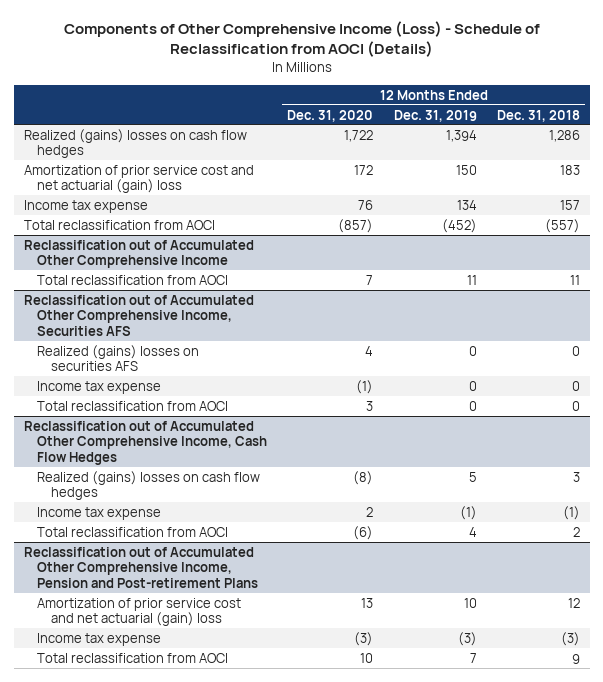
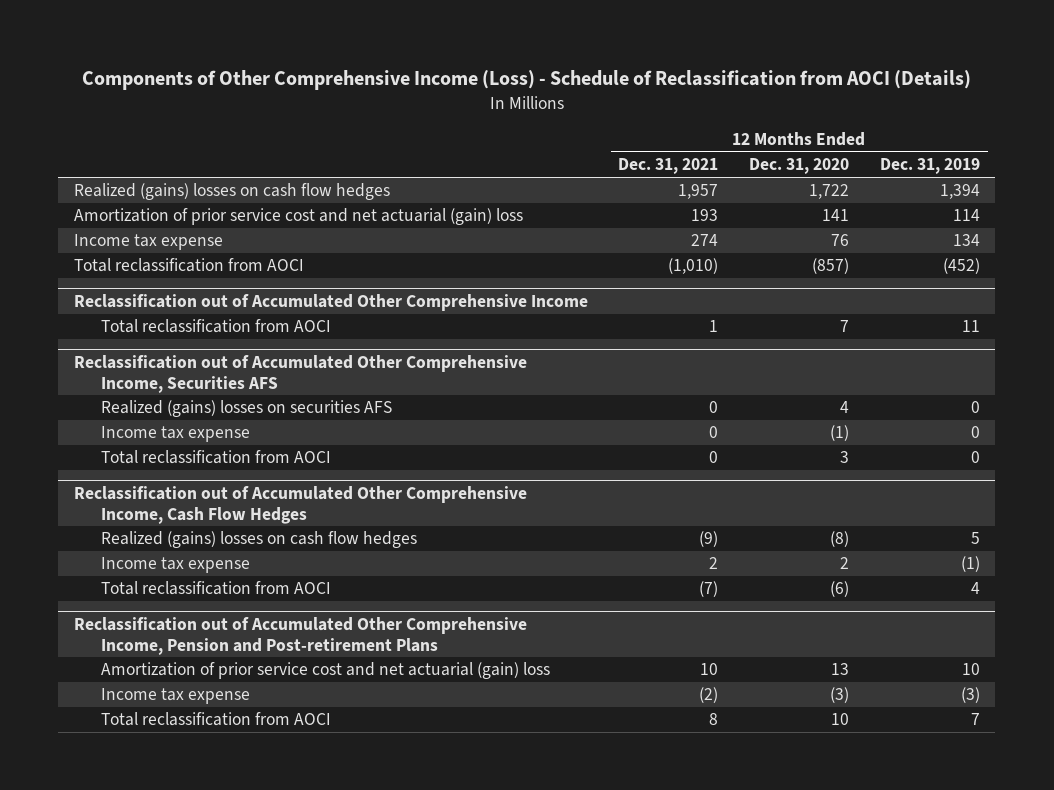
[496,109,580,122] Dec. 31, 2018 -> none
none -> [618,158,719,175] Dec. 31, 2021
[354,164,374,175] 172 -> [822,209,850,222] 141
[455,164,477,175] 150 -> [952,209,980,222] 114

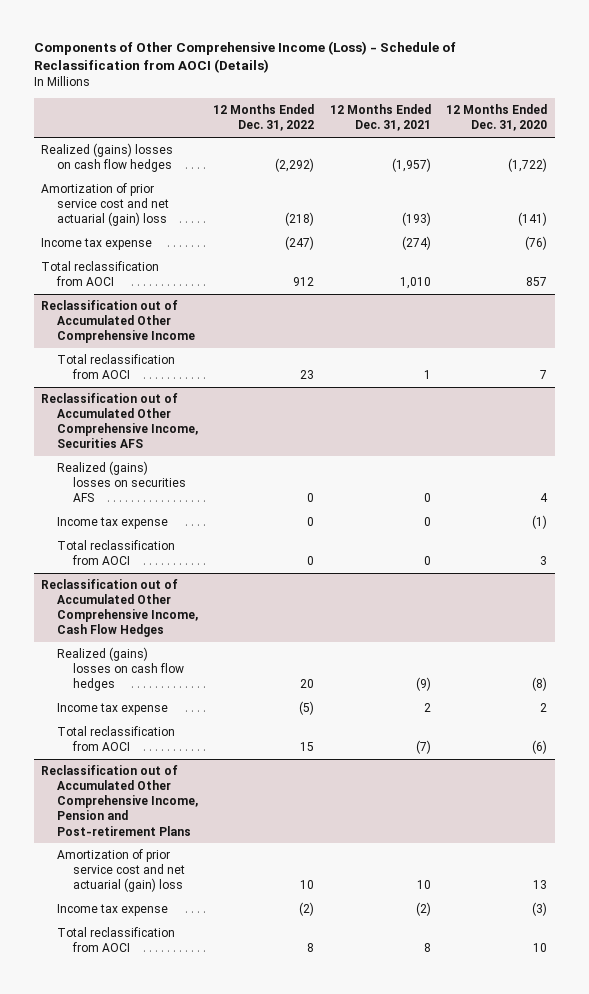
[879,158,980,175] Dec. 31, 2019 -> none
none -> [213,104,315,132] 12 Months Ended Dec. 31, 2022
[678,184,719,200] 1,957 -> [391,158,431,173] (1,957)
[809,184,850,200] 1,722 -> [508,158,548,173] (1,722)
[691,209,719,222] 193 -> [401,212,431,227] (193)
[822,209,850,222] 141 -> [518,212,548,227] (141)
[691,234,719,247] 274 -> [401,236,431,251] (274)
[831,234,850,247] 76 -> [525,236,548,251] (76)
[668,258,719,275] (1,010) -> [399,277,431,290] 1,010
[812,258,850,275] (857) -> [526,277,548,287] 857

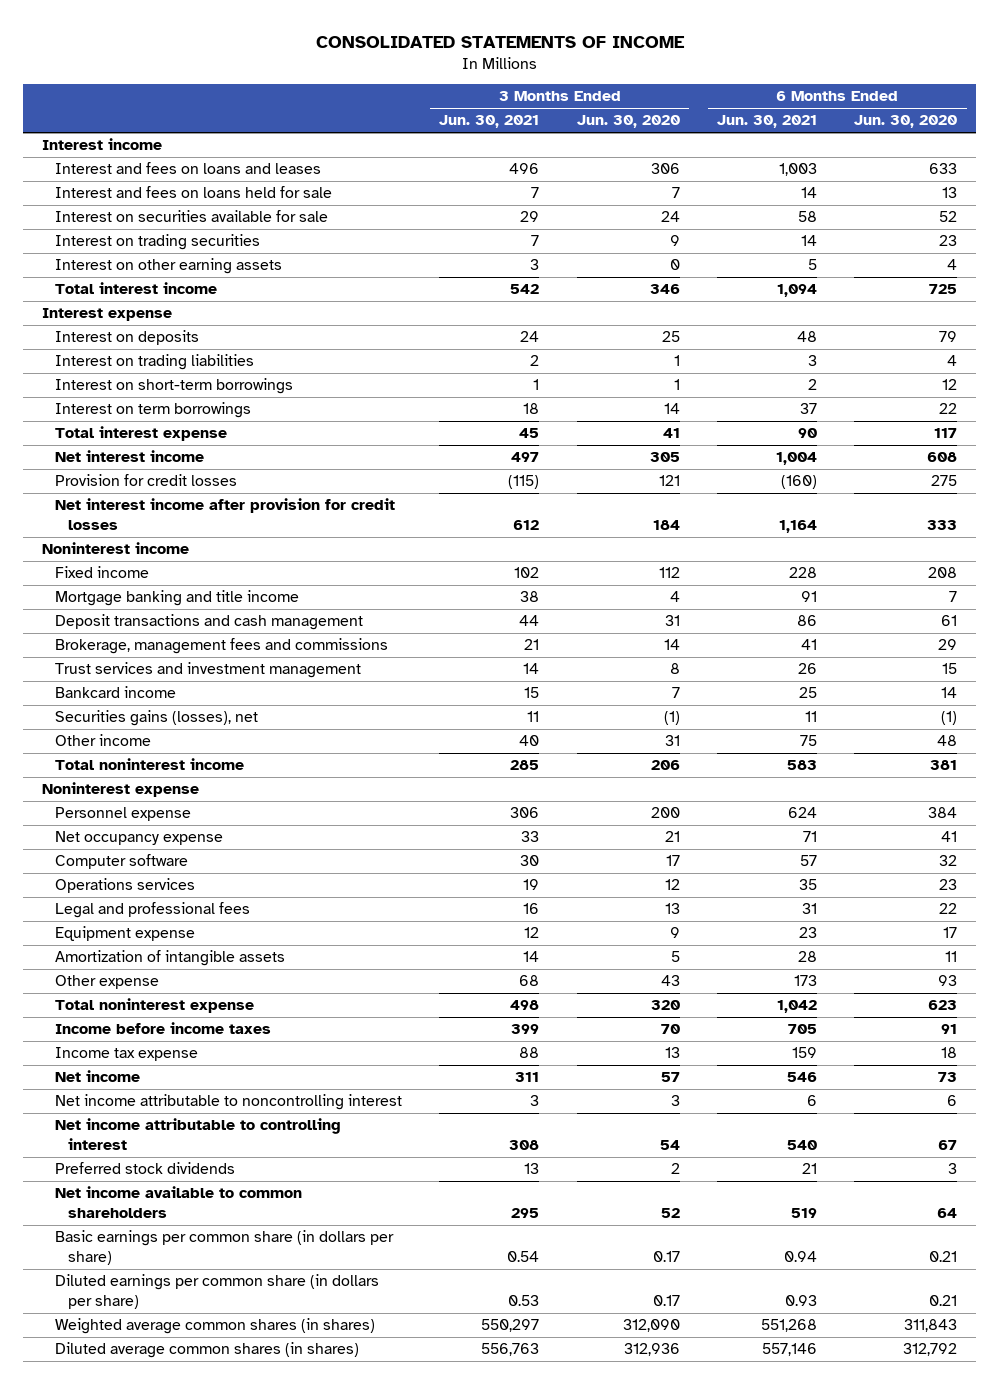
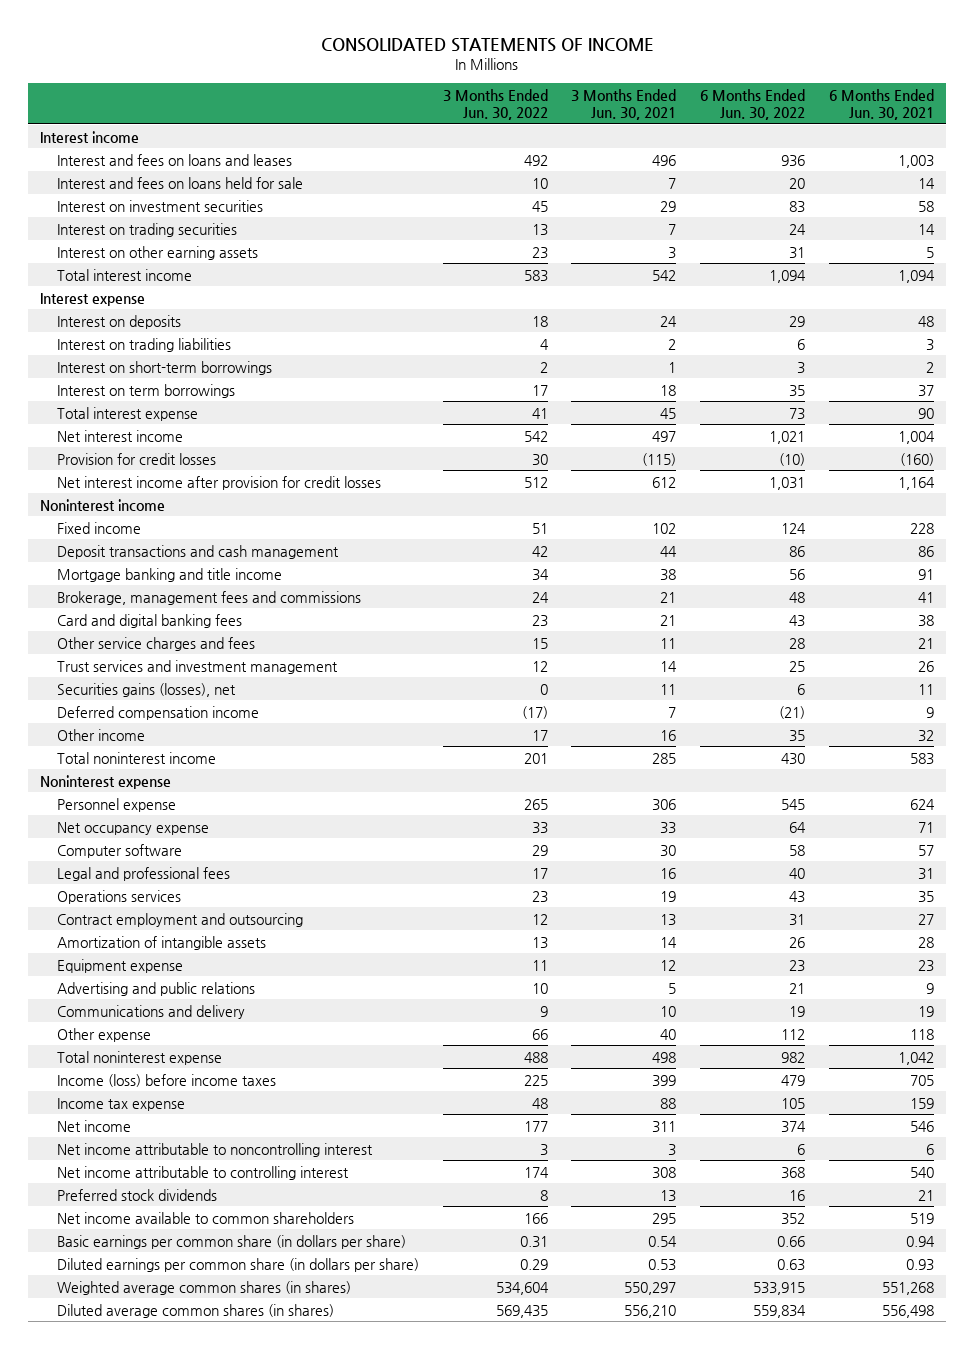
[576,115,680,129] Jun. 30, 2020 -> none
[854,115,958,129] Jun. 30, 2020 -> none
none -> [442,88,548,121] 3 Months Ended Jun. 30, 2022
none -> [700,88,806,121] 6 Months Ended Jun. 30, 2022
[55,210,329,223] Interest on securities available for sale -> [57,199,264,212] Interest on investment securities
[55,590,300,607] Mortgage banking and title income -> [57,567,283,582] Mortgage banking and title income
none -> [57,613,243,628] Card and digital banking fees
none -> [57,636,256,651] Other service charges and fees
[55,686,177,699] Bankcard income -> none
none -> [57,705,260,720] Deferred compensation income
[519,735,540,747] 40 -> [660,729,677,741] 16
[800,735,818,747] 75 -> [917,729,934,742] 32
[55,878,196,894] Operations services -> [57,889,182,904] Operations services
none -> [57,912,304,927] Contract employment and outsourcing
[55,926,196,942] Equipment expense -> [57,958,184,973] Equipment expense
none -> [57,981,256,996] Advertising and public relations
none -> [57,1004,246,1019] Communications and delivery
[519,975,540,987] 68 -> [660,1028,677,1040] 40
[794,975,818,987] 173 -> [909,1028,934,1040] 118
[55,1022,272,1035] Income before income taxes -> [57,1073,277,1087] Income (loss) before income taxes
[481,1343,540,1357] 556,763 -> [624,1304,677,1318] 556,210
[762,1343,818,1357] 557,146 -> [881,1304,934,1318] 556,498

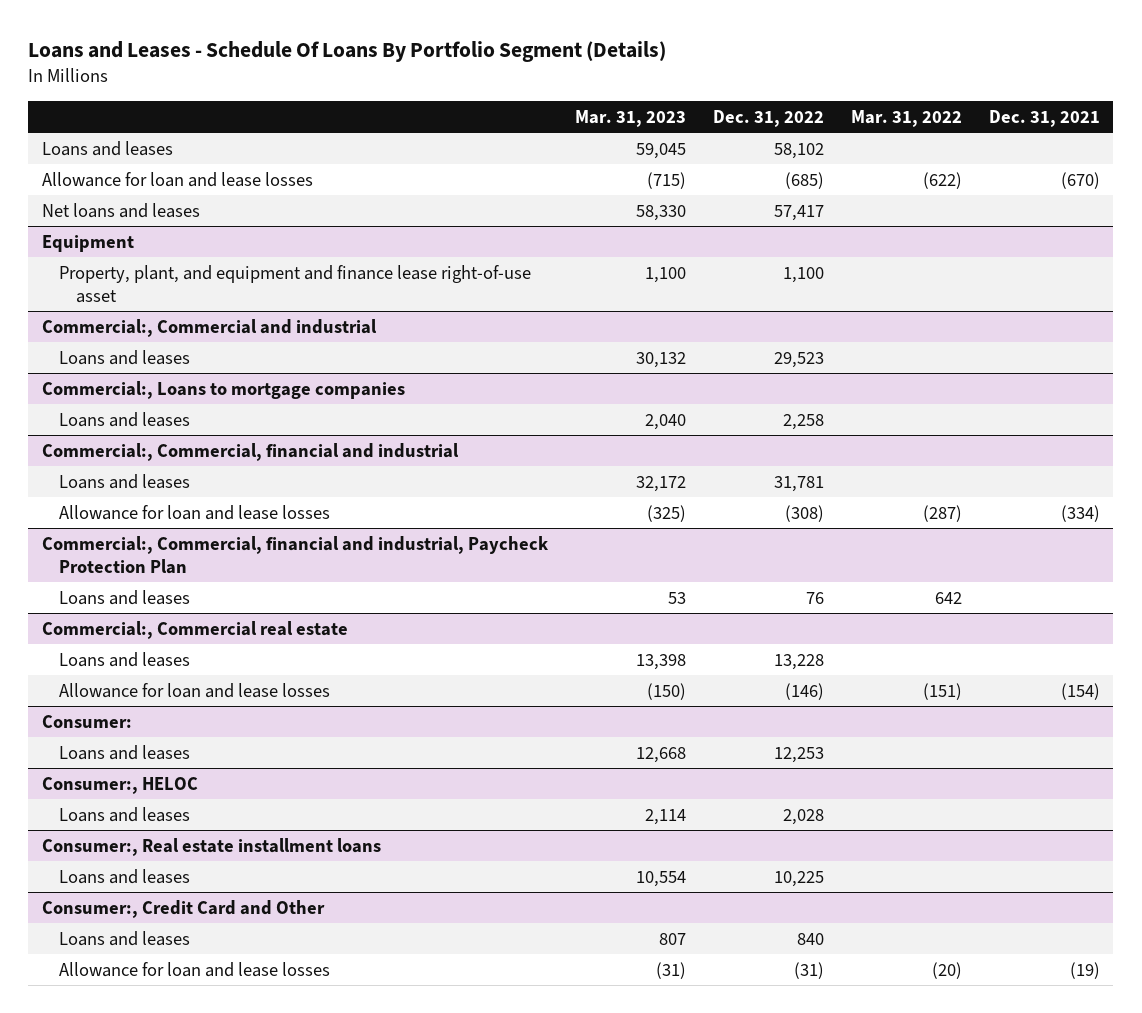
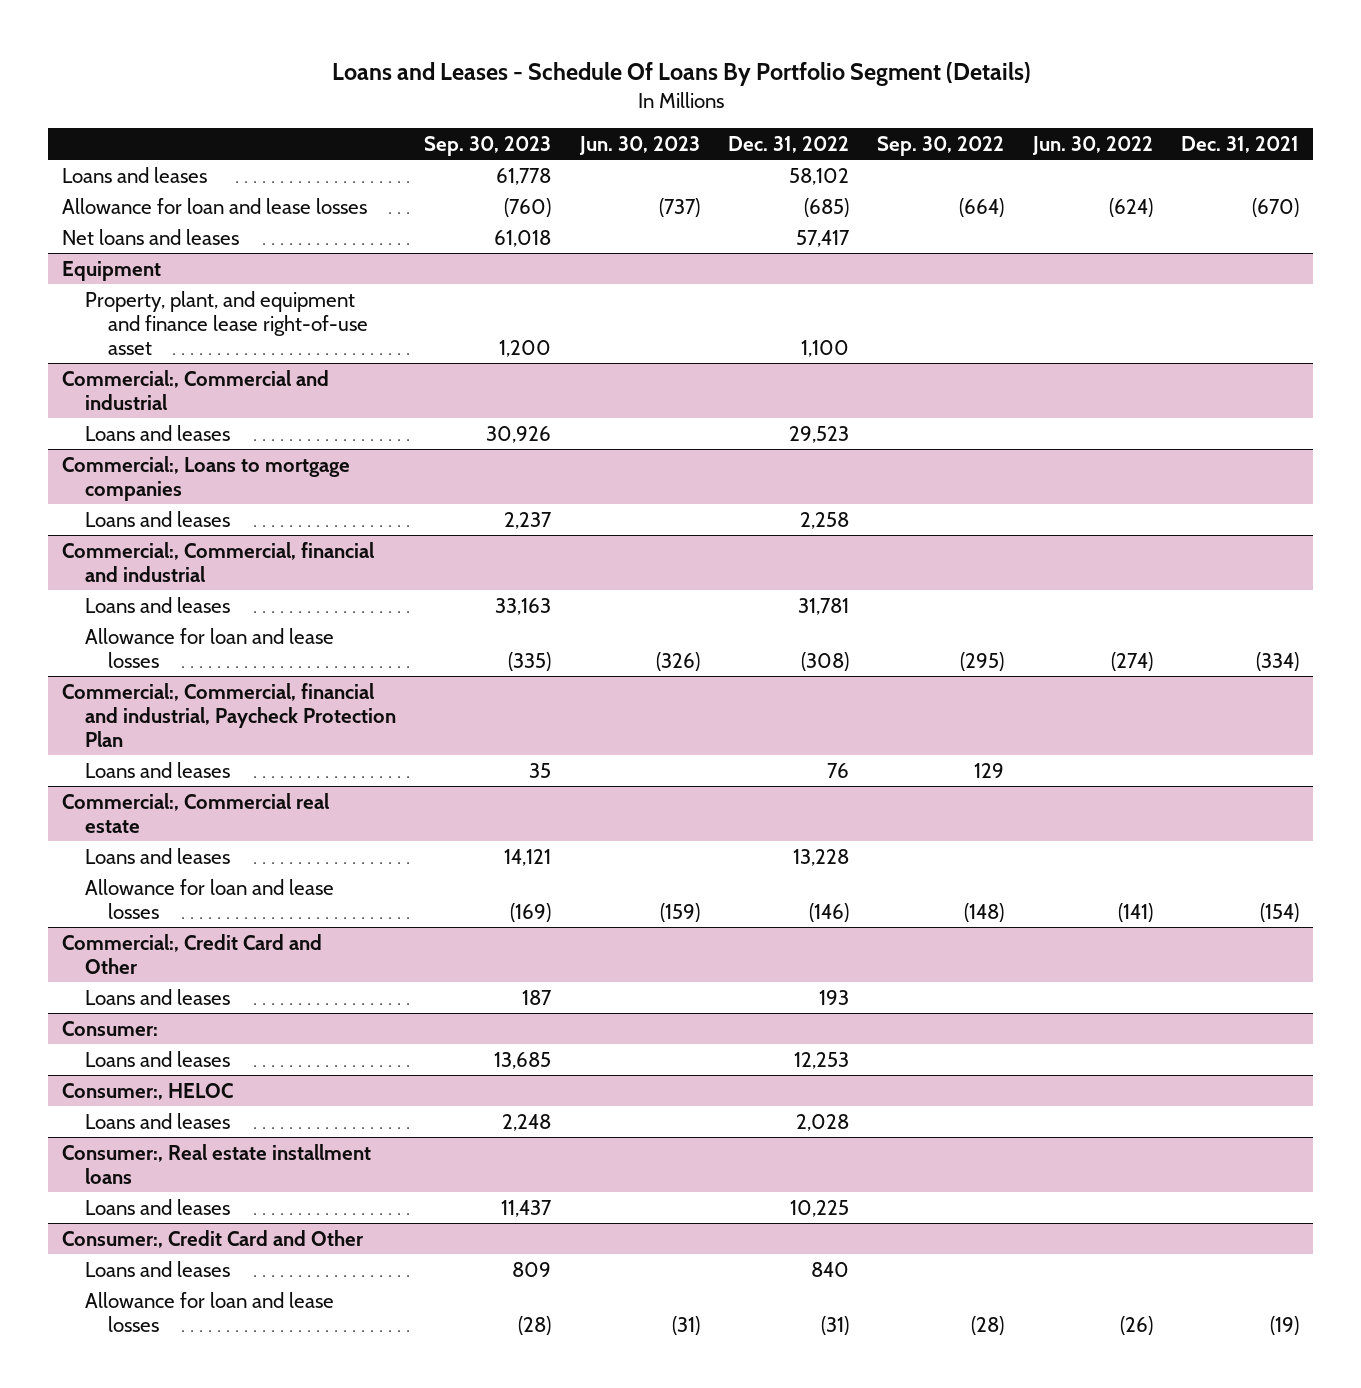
[574,109,686,127] Mar. 31, 2023 -> none
[850,109,962,127] Mar. 31, 2022 -> none
none -> [424,135,552,156] Sep. 30, 2023
none -> [578,135,700,155] Jun. 30, 2023
none -> [877,135,1005,156] Sep. 30, 2022
none -> [1031,135,1153,155] Jun. 30, 2022
none -> [62,933,323,974] Commercial:, Credit Card and Other
none -> [85,988,231,1005] Loans and leases

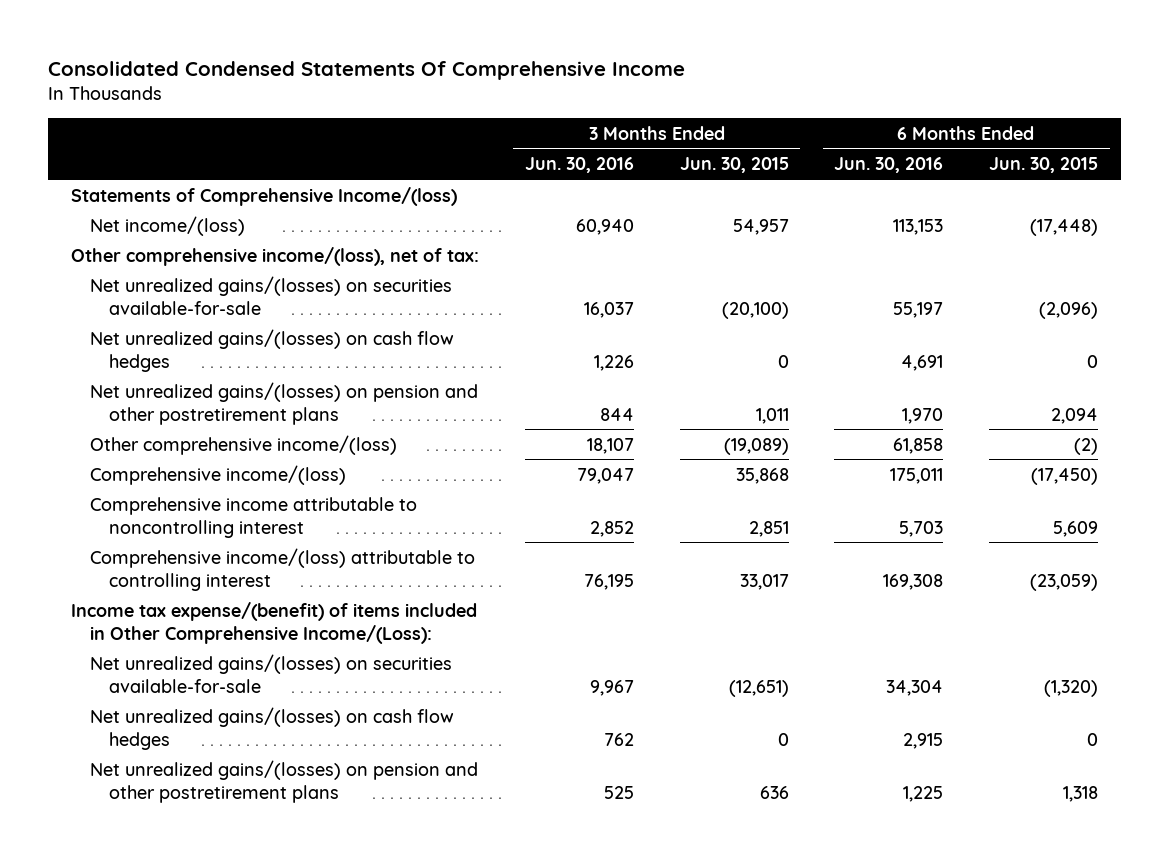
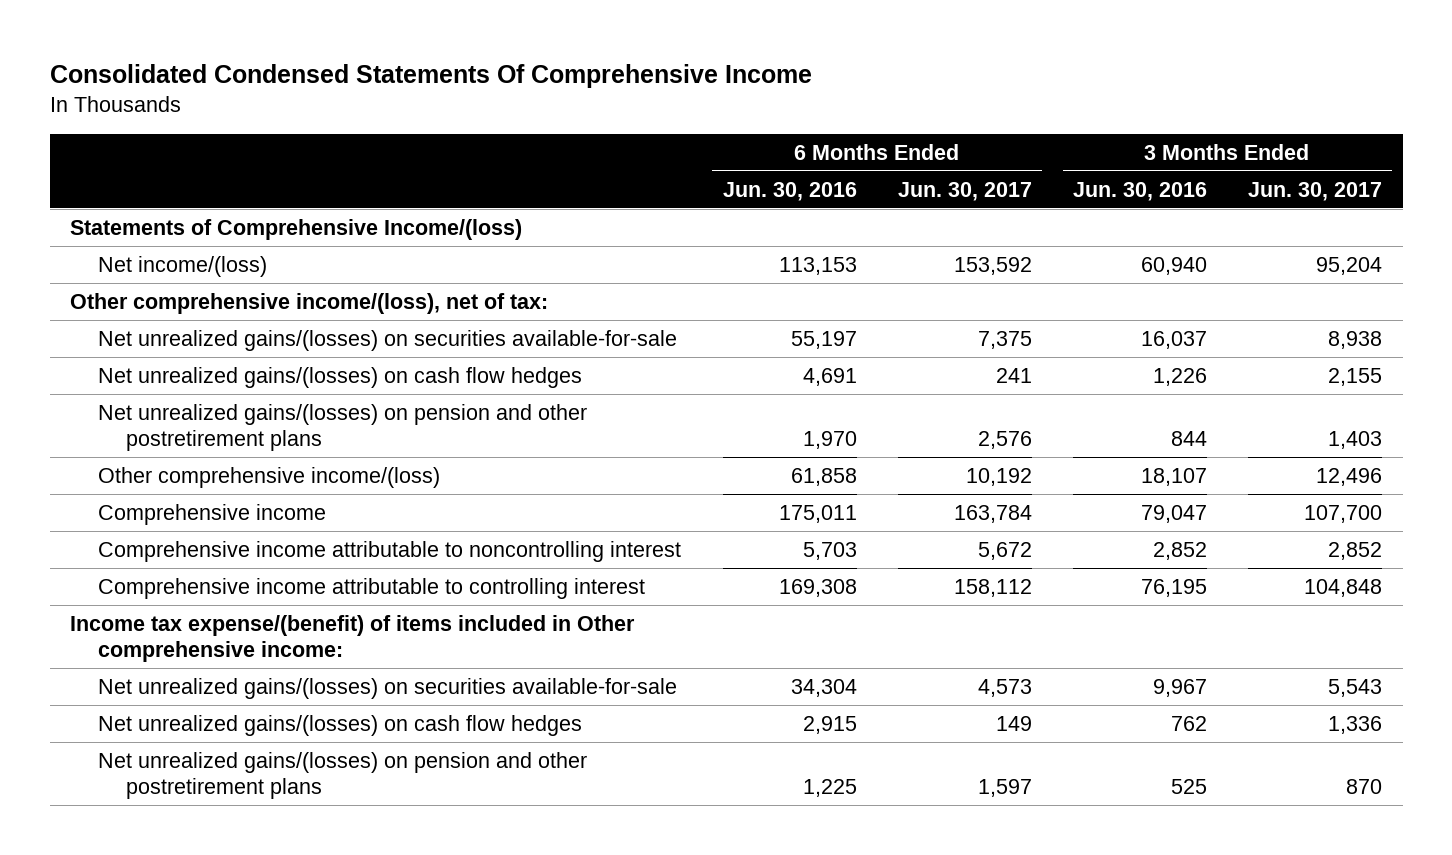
[679,157,789,174] Jun. 30, 2015 -> none
[989,157,1099,174] Jun. 30, 2015 -> none
none -> [897,181,1032,201] Jun. 30, 2017
none -> [1248,181,1383,201] Jun. 30, 2017
[90,464,347,485] Comprehensive income/(loss) -> [98,503,327,525] Comprehensive income
[90,547,476,591] Comprehensive income/(loss) attributable to controlling interest -> [98,577,646,599] Comprehensive income attributable to controlling interest
[71,601,478,644] Income tax expense/(benefit) of items included in Other Comprehensive Income/(Loss): -> [70,614,636,662] Income tax expense/(benefit) of items included in Other comprehensive income:

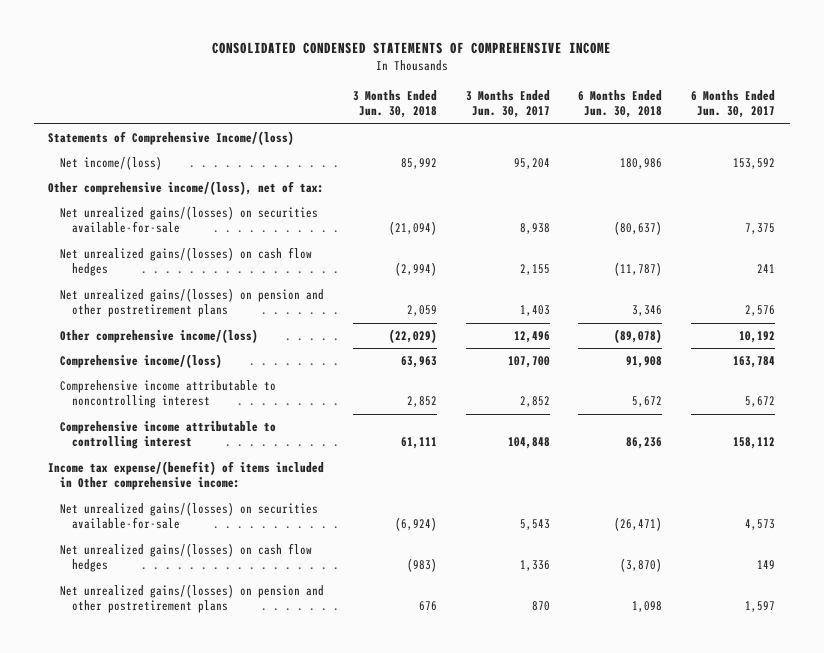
[49,64,812,89] Consolidated Condensed Statements Of Comprehensive Income -> [211,42,611,55] CONSOLIDATED CONDENSED STATEMENTS OF COMPREHENSIVE INCOME
[722,181,857,201] Jun. 30, 2016 -> none
[1072,181,1207,201] Jun. 30, 2016 -> none
none -> [353,89,438,119] 3 Months Ended Jun. 30, 2018
none -> [578,89,663,119] 6 Months Ended Jun. 30, 2018
[98,503,327,525] Comprehensive income -> [60,353,223,368] Comprehensive income/(loss)

